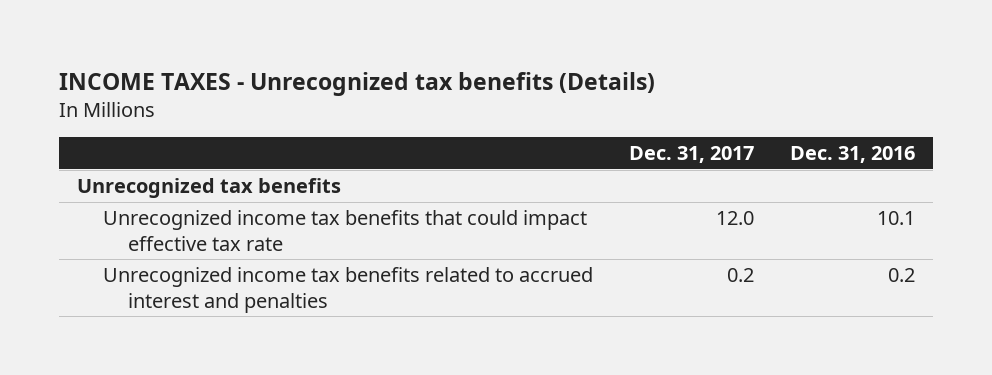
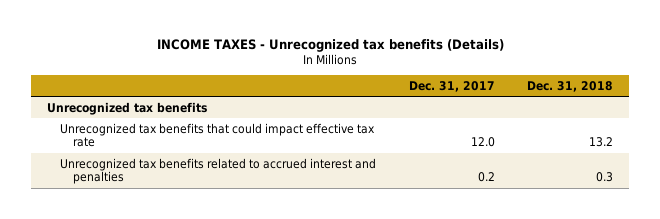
[790,146,916,164] Dec. 31, 2016 -> none
none -> [527,80,614,92] Dec. 31, 2018
[102,210,587,251] Unrecognized income tax benefits that could impact effective tax rate -> [60,122,376,148] Unrecognized tax benefits that could impact effective tax rate
[102,267,593,313] Unrecognized income tax benefits related to accrued interest and penalties -> [60,157,377,185] Unrecognized tax benefits related to accrued interest and penalties

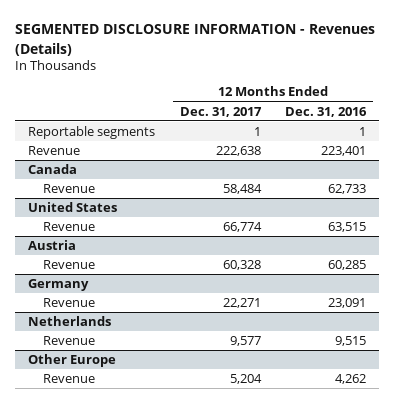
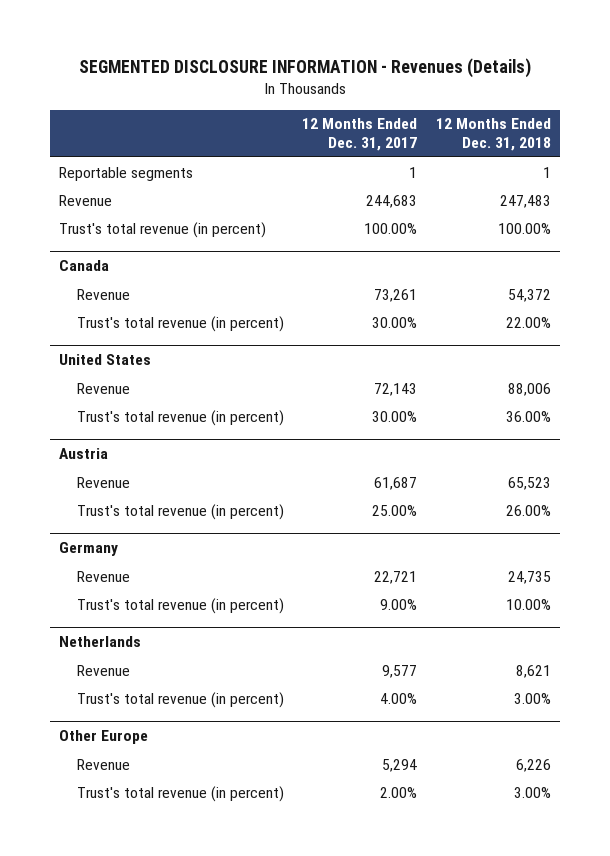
[285,106,368,117] Dec. 31, 2016 -> none
none -> [436,118,552,152] 12 Months Ended Dec. 31, 2018
[215,145,261,156] 222,638 -> [366,194,418,208] 244,683
none -> [58,221,266,238] Trust's total revenue (in percent)
[222,183,262,194] 58,484 -> [374,288,418,302] 73,261
none -> [76,315,284,332] Trust's total revenue (in percent)
[222,221,262,232] 66,774 -> [374,382,418,396] 72,143
none -> [76,409,284,426] Trust's total revenue (in percent)
[222,259,261,270] 60,328 -> [374,476,418,490] 61,687
none -> [76,503,284,520] Trust's total revenue (in percent)
[222,297,261,308] 22,271 -> [374,570,418,584] 22,721
none -> [76,597,284,614] Trust's total revenue (in percent)
none -> [76,691,284,708] Trust's total revenue (in percent)
[229,373,262,384] 5,204 -> [382,758,418,772] 5,294
none -> [76,785,284,802] Trust's total revenue (in percent)

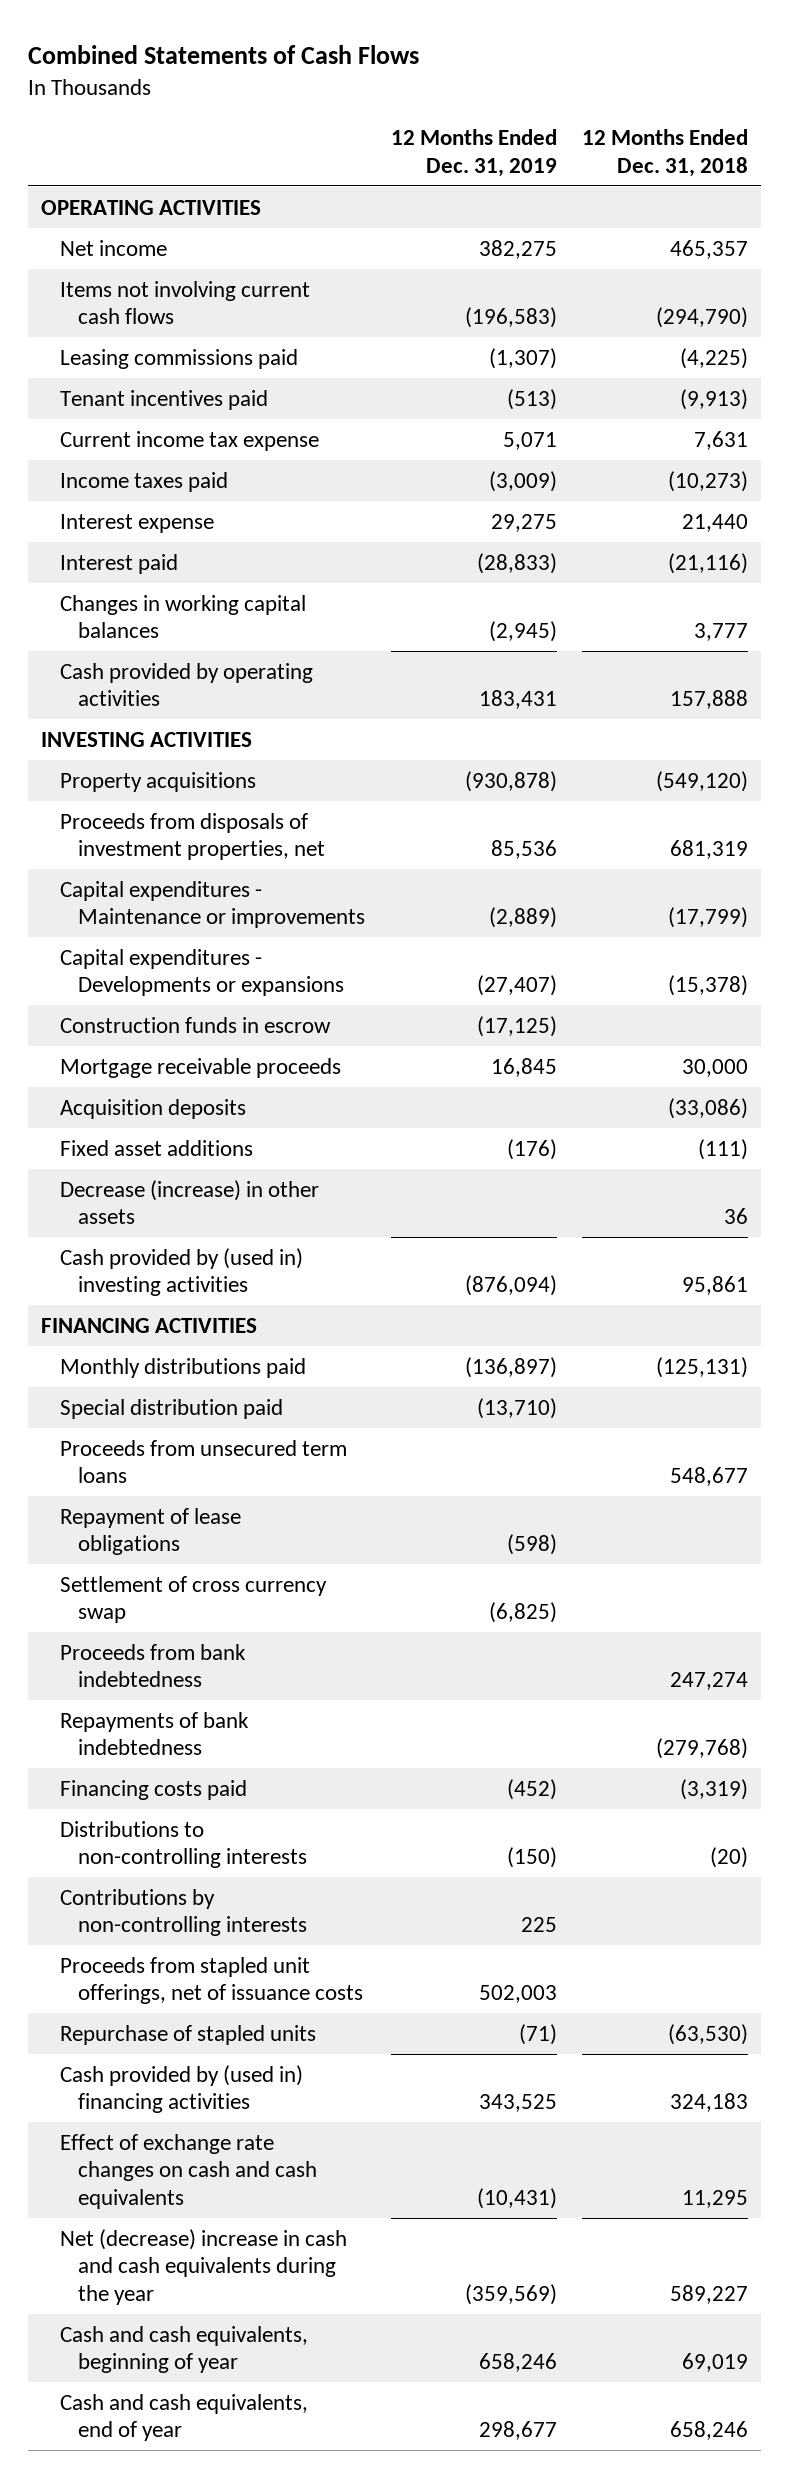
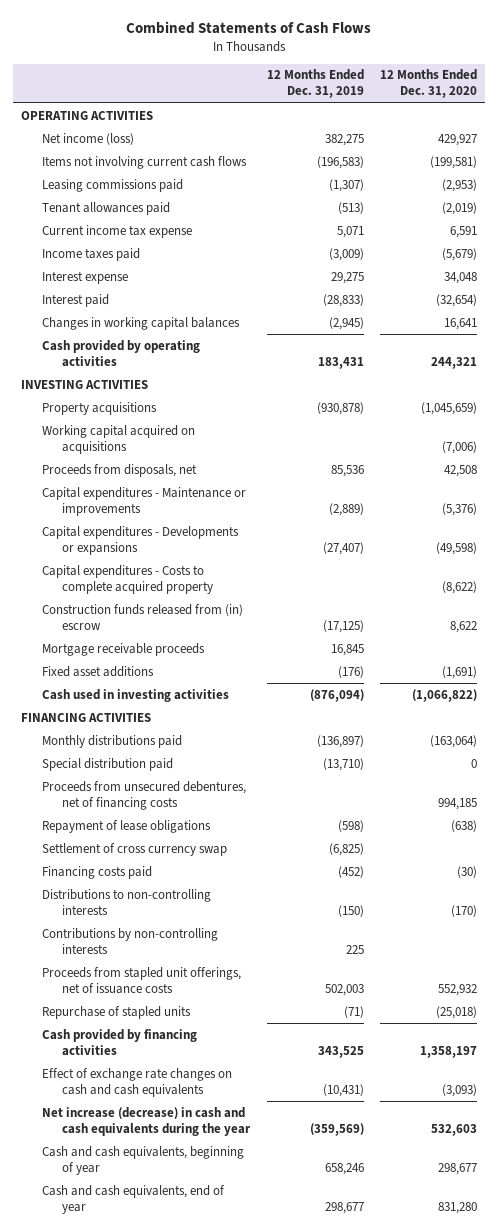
[582,129,749,177] 12 Months Ended Dec. 31, 2018 -> none
none -> [380,69,478,99] 12 Months Ended Dec. 31, 2020
[59,239,167,256] Net income -> [41,132,134,145] Net income (loss)
[59,389,268,410] Tenant incentives paid -> [41,201,170,215] Tenant allowances paid
none -> [41,424,195,454] Working capital acquired on acquisitions
[59,812,326,861] Proceeds from disposals of investment properties, net -> [41,463,197,477] Proceeds from disposals, net
none -> [41,564,214,594] Capital expenditures - Costs to complete acquired property
[59,1016,331,1033] Construction funds in escrow -> [41,603,243,630] Construction funds released from (in) escrow
[59,1098,246,1119] Acquisition deposits -> none
[59,1179,319,1225] Decrease (increase) in other assets -> none
[59,1247,303,1297] Cash provided by (used in) investing activities -> [41,688,229,702] Cash used in investing activities
[59,1439,347,1484] Proceeds from unsecured term loans -> [41,780,246,810] Proceeds from unsecured debentures, net of financing costs
[59,1643,246,1688] Proceeds from bank indebtedness -> none
[59,1711,249,1756] Repayments of bank indebtedness -> none
[59,2064,303,2114] Cash provided by (used in) financing activities -> [41,1028,197,1056] Cash provided by financing activities
[59,2228,347,2305] Net (decrease) increase in cash and cash equivalents during the year -> [41,1106,252,1136] Net increase (decrease) in cash and cash equivalents during the year

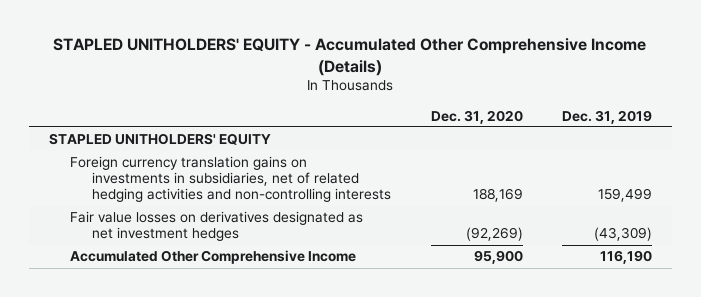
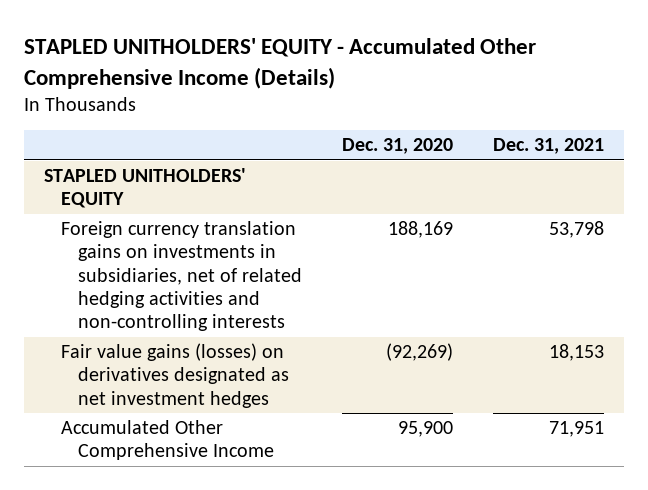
[562,109,653,124] Dec. 31, 2019 -> none
none -> [493,138,605,155] Dec. 31, 2021
[70,211,364,242] Fair value losses on derivatives designated as net investment hedges -> [60,343,289,408] Fair value gains (losses) on derivatives designated as net investment hedges

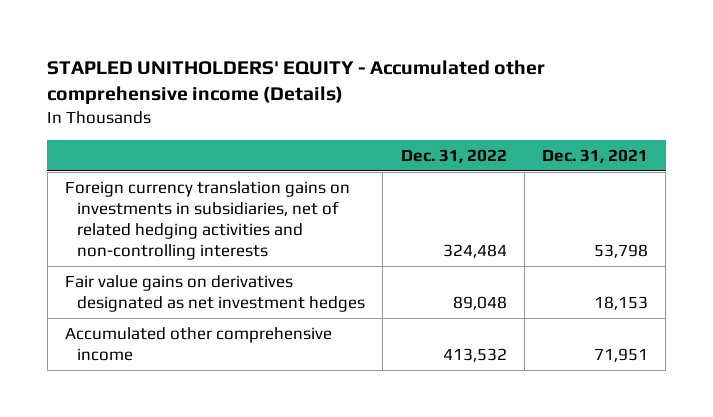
[23,38,536,89] STAPLED UNITHOLDERS' EQUITY - Accumulated Other Comprehensive Income (Details) -> [47,59,546,105] STAPLED UNITHOLDERS' EQUITY - Accumulated other comprehensive income (Details)
[342,138,454,155] Dec. 31, 2020 -> none
none -> [400,148,507,163] Dec. 31, 2022
[44,168,247,209] STAPLED UNITHOLDERS' EQUITY -> none
[60,343,289,408] Fair value gains (losses) on derivatives designated as net investment hedges -> [65,274,366,312] Fair value gains on derivatives designated as net investment hedges
[60,420,274,461] Accumulated Other Comprehensive Income -> [65,326,333,361] Accumulated other comprehensive income

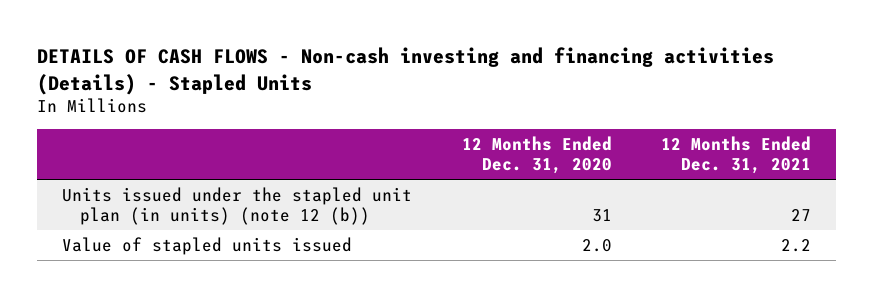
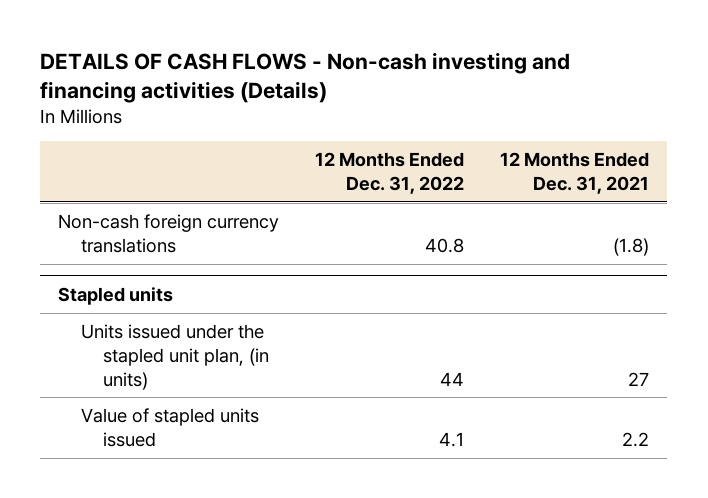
[37,47,775,95] DETAILS OF CASH FLOWS - Non-cash investing and financing activities (Details) - Stapled Units -> [40,51,571,103] DETAILS OF CASH FLOWS - Non-cash investing and financing activities (Details)
[461,135,612,175] 12 Months Ended Dec. 31, 2020 -> none
none -> [315,151,465,194] 12 Months Ended Dec. 31, 2022
none -> [58,213,280,253] Non-cash foreign currency translations
none -> [58,286,174,305] Stapled units
[62,186,413,225] Units issued under the stapled unit plan (in units) (note 12 (b)) -> [80,323,270,390] Units issued under the stapled unit plan, (in units)

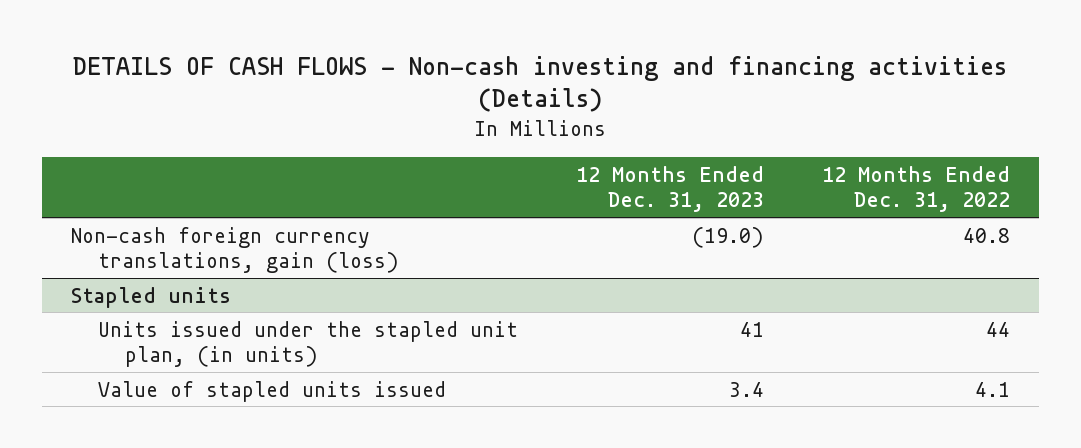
[500,151,650,194] 12 Months Ended Dec. 31, 2021 -> none
none -> [575,165,764,213] 12 Months Ended Dec. 31, 2023
[58,213,280,253] Non-cash foreign currency translations -> [70,226,399,274] Non-cash foreign currency translations, gain (loss)

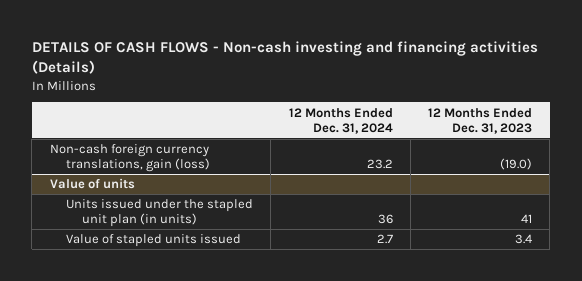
[821,165,1010,213] 12 Months Ended Dec. 31, 2022 -> none
none -> [288,107,393,134] 12 Months Ended Dec. 31, 2024
[70,286,231,308] Stapled units -> [49,178,135,190] Value of units
[97,320,518,368] Units issued under the stapled unit plan, (in units) -> [66,199,254,228] Units issued under the stapled unit plan (in units)

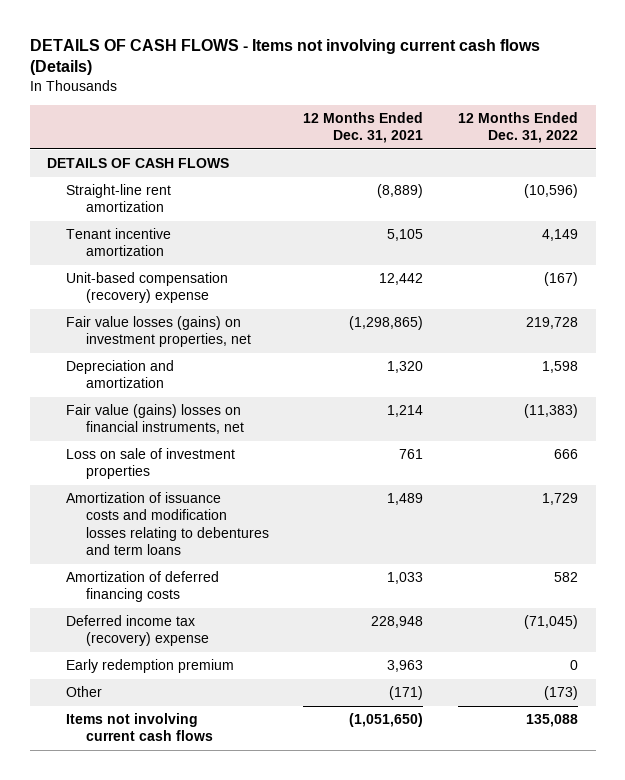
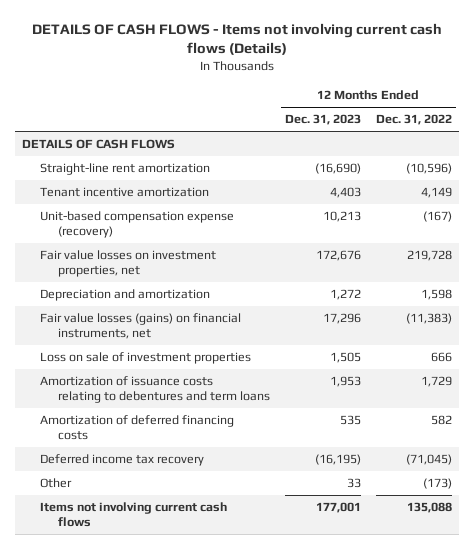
[303,111,424,144] 12 Months Ended Dec. 31, 2021 -> none
none -> [285,114,362,126] Dec. 31, 2023
[66,272,229,304] Unit-based compensation (recovery) expense -> [40,211,235,239] Unit-based compensation expense (recovery)
[66,316,251,348] Fair value losses (gains) on investment properties, net -> [40,250,217,278] Fair value losses on investment properties, net
[66,404,244,435] Fair value (gains) losses on financial instruments, net -> [40,313,242,340] Fair value losses (gains) on financial instruments, net
[66,492,269,556] Amortization of issuance costs and modification losses relating to debentures and term loans -> [40,376,271,404] Amortization of issuance costs relating to debentures and term loans
[66,659,235,674] Early redemption premium -> none
[66,615,209,647] Deferred income tax (recovery) expense -> [40,454,205,467] Deferred income tax recovery

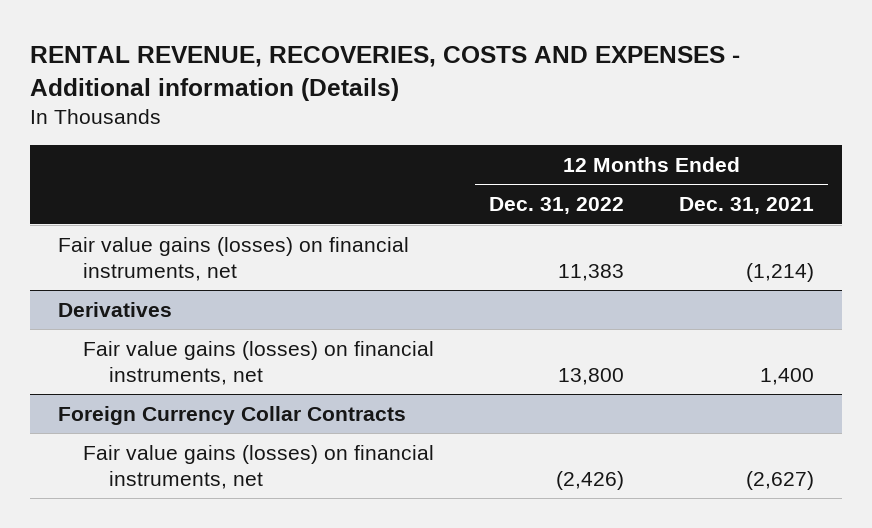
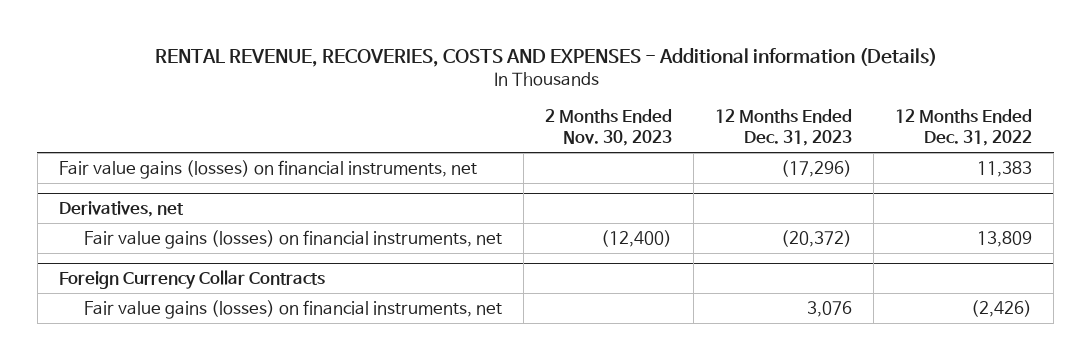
[679,197,815,215] Dec. 31, 2021 -> none
none -> [544,108,672,147] 2 Months Ended Nov. 30, 2023
none -> [715,108,853,147] 12 Months Ended Dec. 31, 2023
[57,301,172,317] Derivatives -> [58,201,184,218] Derivatives, net
[558,367,625,385] 13,800 -> [977,230,1033,247] 13,809

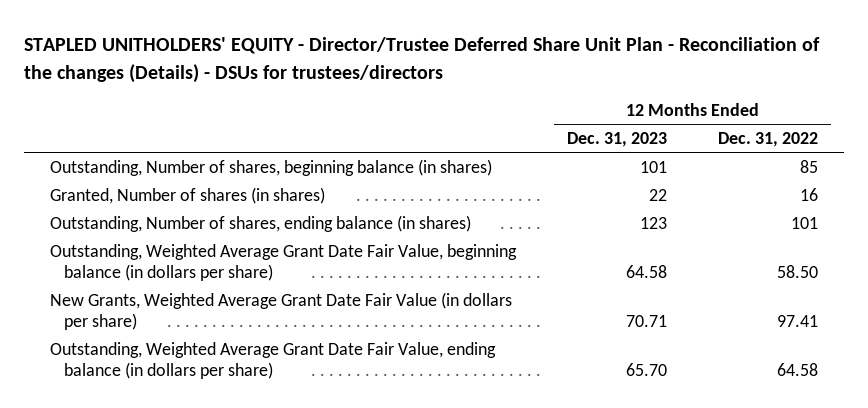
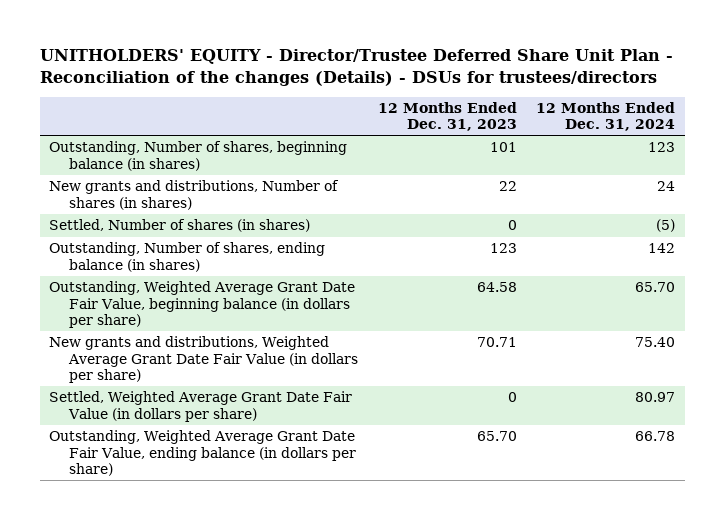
[24,37,821,83] STAPLED UNITHOLDERS' EQUITY - Director/Trustee Deferred Share Unit Plan - Reconciliation of the changes (Details) - DSUs for trustees/directors -> [39,49,673,86] UNITHOLDERS' EQUITY - Director/Trustee Deferred Share Unit Plan - Reconciliation of the changes (Details) - DSUs for trustees/directors
[718,131,819,147] Dec. 31, 2022 -> none
none -> [536,101,676,132] 12 Months Ended Dec. 31, 2024
[49,186,325,204] Granted, Number of shares (in shares) -> [49,180,340,210] New grants and distributions, Number of shares (in shares)
none -> [49,219,311,233] Settled, Number of shares (in shares)
[49,291,512,330] New Grants, Weighted Average Grant Date Fair Value (in dollars per share) -> [49,336,358,383] New grants and distributions, Weighted Average Grant Date Fair Value (in dollars per share)
none -> [49,391,353,422] Settled, Weighted Average Grant Date Fair Value (in dollars per share)

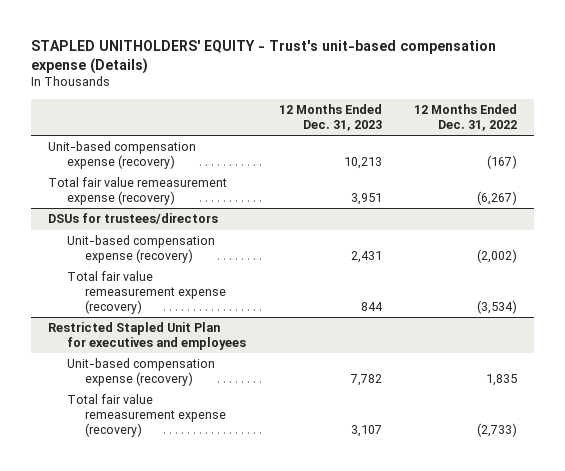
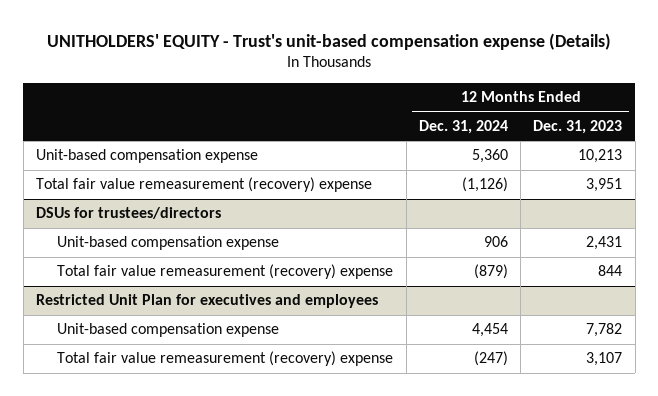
[31,39,497,74] STAPLED UNITHOLDERS' EQUITY - Trust's unit-based compensation expense (Details) -> [47,32,612,50] UNITHOLDERS' EQUITY - Trust's unit-based compensation expense (Details)
[414,103,518,131] 12 Months Ended Dec. 31, 2022 -> none
none -> [418,119,508,134] Dec. 31, 2024
[47,141,196,170] Unit-based compensation expense (recovery) -> [35,149,258,164] Unit-based compensation expense
[47,177,227,206] Total fair value remeasurement expense (recovery) -> [35,177,372,193] Total fair value remeasurement (recovery) expense
[66,235,215,264] Unit-based compensation expense (recovery) -> [57,236,280,251] Unit-based compensation expense
[66,271,227,314] Total fair value remeasurement expense (recovery) -> [57,264,394,280] Total fair value remeasurement (recovery) expense
[47,322,246,351] Restricted Stapled Unit Plan for executives and employees -> [35,294,378,309] Restricted Unit Plan for executives and employees
[66,358,215,387] Unit-based compensation expense (recovery) -> [57,323,280,338] Unit-based compensation expense
[66,394,227,437] Total fair value remeasurement expense (recovery) -> [57,351,394,367] Total fair value remeasurement (recovery) expense

